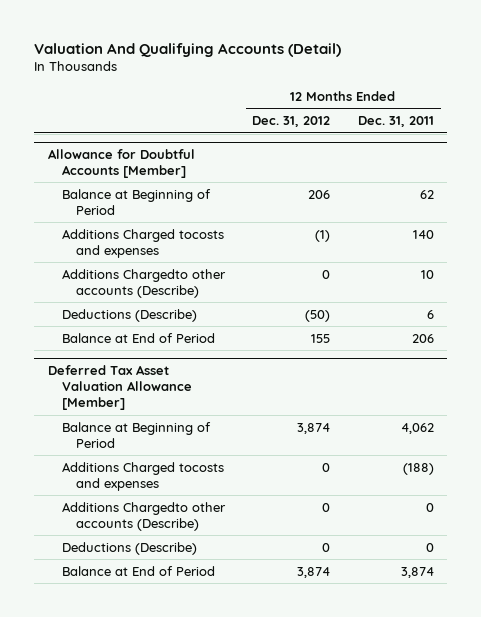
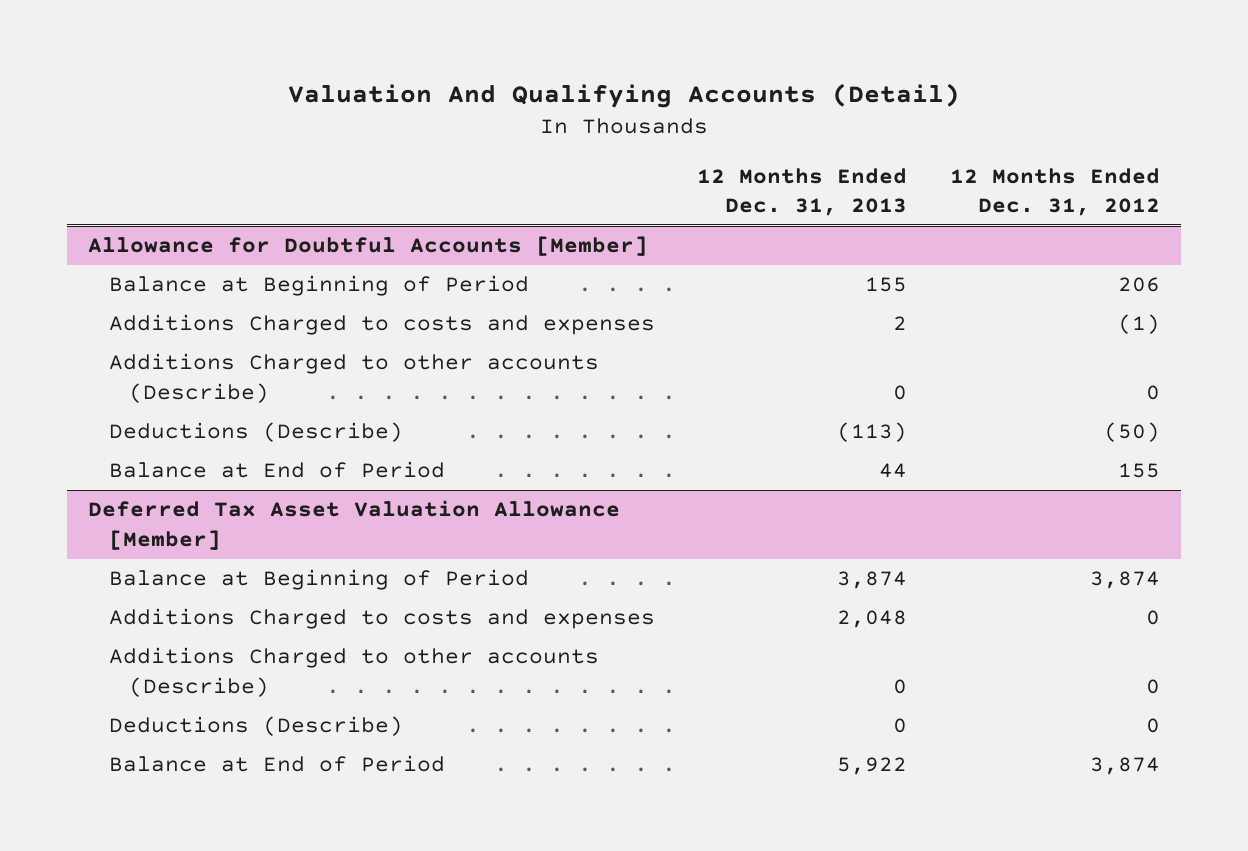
[357,116,434,128] Dec. 31, 2011 -> none
none -> [697,167,908,216] 12 Months Ended Dec. 31, 2013
[61,228,224,258] Additions Charged tocosts and expenses -> [108,314,655,336] Additions Charged to costs and expenses
[61,268,226,298] Additions Chargedto other accounts (Describe) -> [108,353,599,403] Additions Charged to other accounts (Describe)
[61,461,224,491] Additions Charged tocosts and expenses -> [108,608,655,630] Additions Charged to costs and expenses
[61,501,226,531] Additions Chargedto other accounts (Describe) -> [108,647,599,697] Additions Charged to other accounts (Describe)

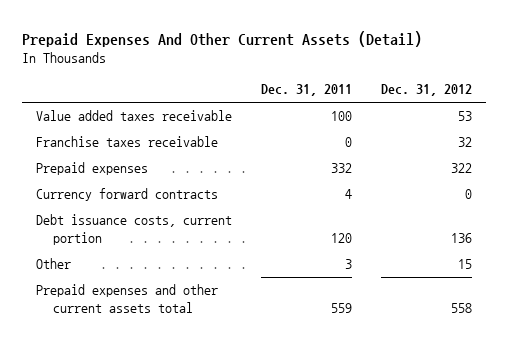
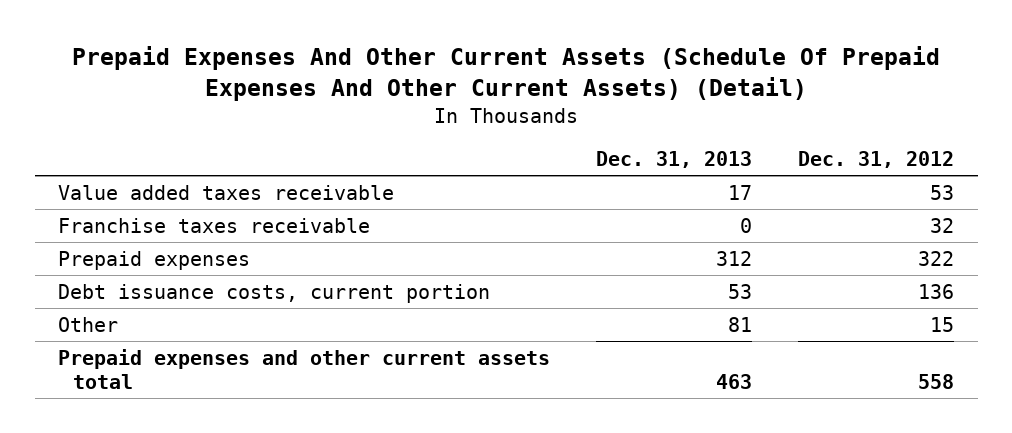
[22,30,423,47] Prepaid Expenses And Other Current Assets (Detail) -> [72,46,941,102] Prepaid Expenses And Other Current Assets (Schedule Of Prepaid Expenses And Other Current Assets) (Detail)
[261,84,353,97] Dec. 31, 2011 -> none
none -> [596,151,753,169] Dec. 31, 2013
[36,188,219,202] Currency forward contracts -> none

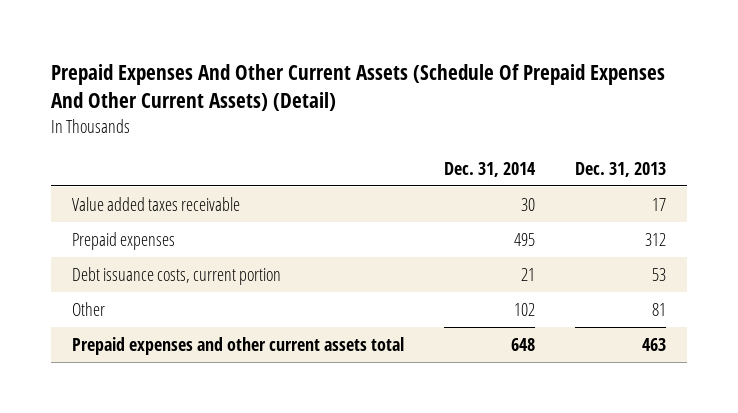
[798,151,955,169] Dec. 31, 2012 -> none
none -> [444,161,537,177] Dec. 31, 2014
[57,217,370,233] Franchise taxes receivable -> none

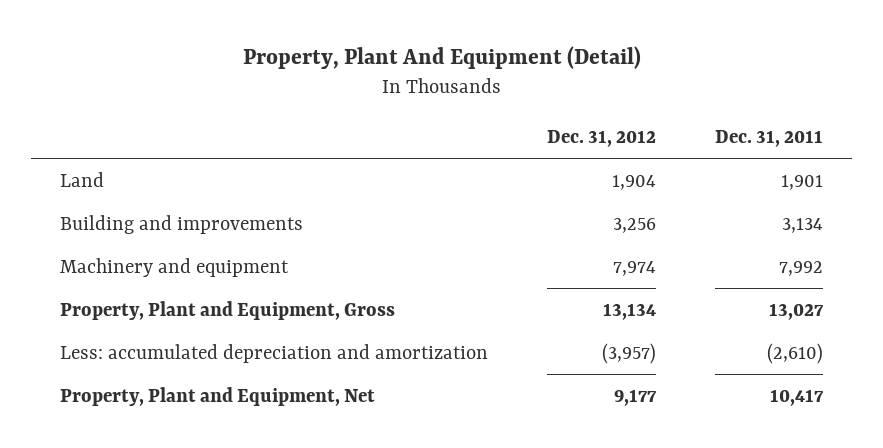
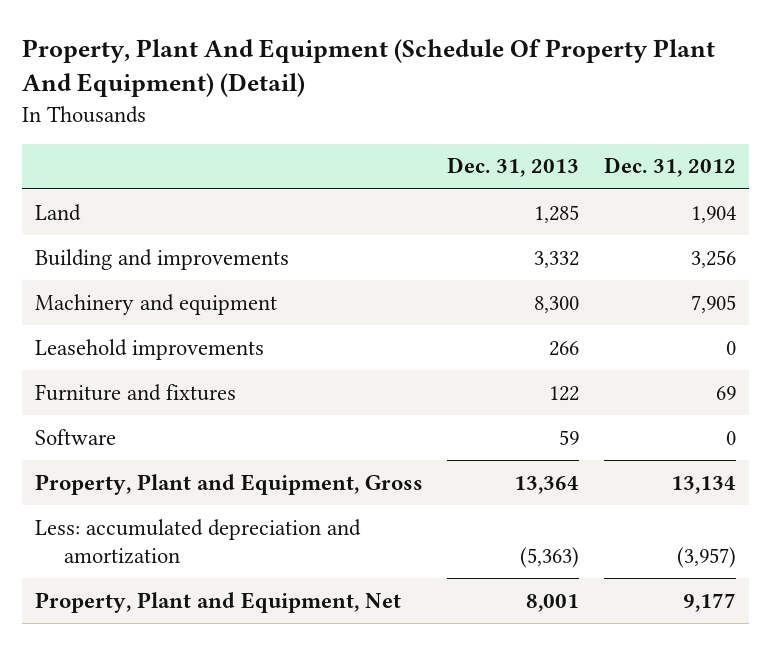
[242,46,641,70] Property, Plant And Equipment (Detail) -> [22,38,716,98] Property, Plant And Equipment (Schedule Of Property Plant And Equipment) (Detail)
[714,129,823,147] Dec. 31, 2011 -> none
none -> [447,157,580,178] Dec. 31, 2013
[613,260,657,276] 7,974 -> [691,294,737,313] 7,905
none -> [34,338,264,360] Leasehold improvements
none -> [34,383,236,401] Furniture and fixtures
none -> [34,428,116,445] Software

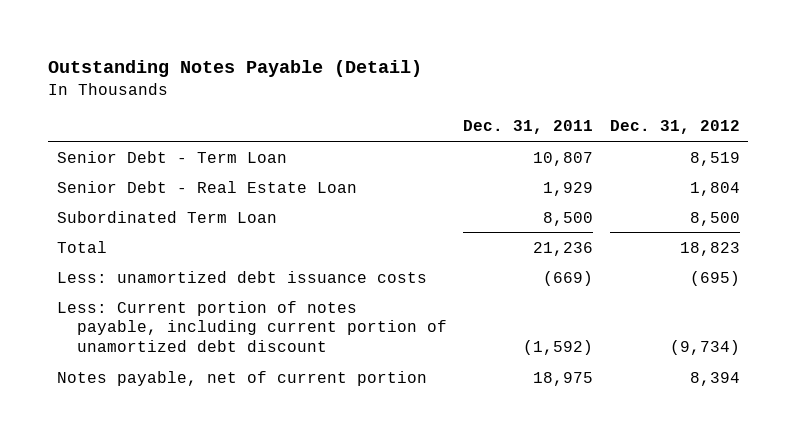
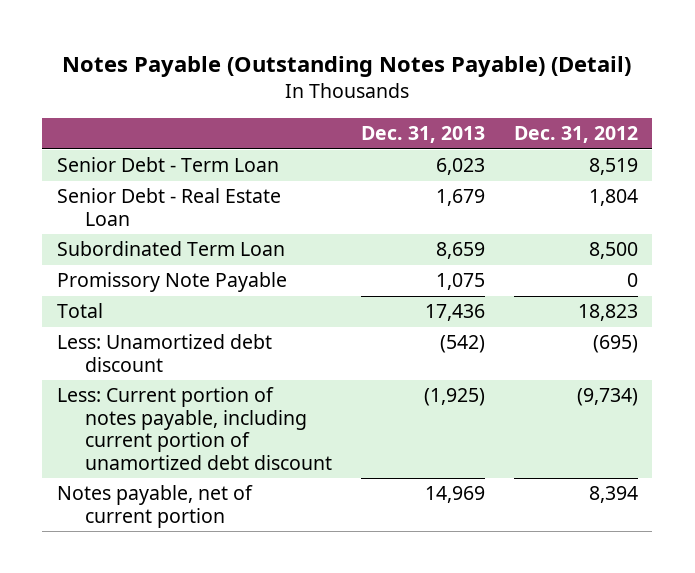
[48,60,423,78] Outstanding Notes Payable (Detail) -> [62,56,632,78] Notes Payable (Outstanding Notes Payable) (Detail)
[463,120,594,135] Dec. 31, 2011 -> none
none -> [361,126,486,144] Dec. 31, 2013
none -> [56,272,287,293] Promissory Note Payable
[56,270,427,283] Less: unamortized debt issuance costs -> [56,334,272,372] Less: Unamortized debt discount

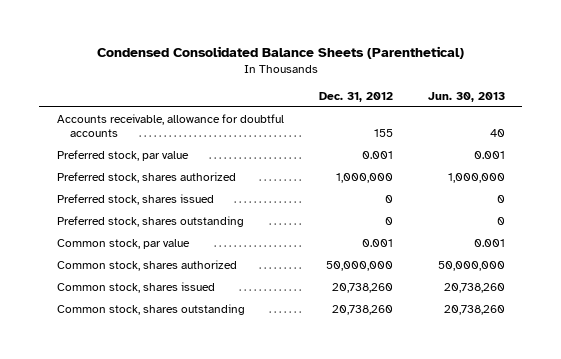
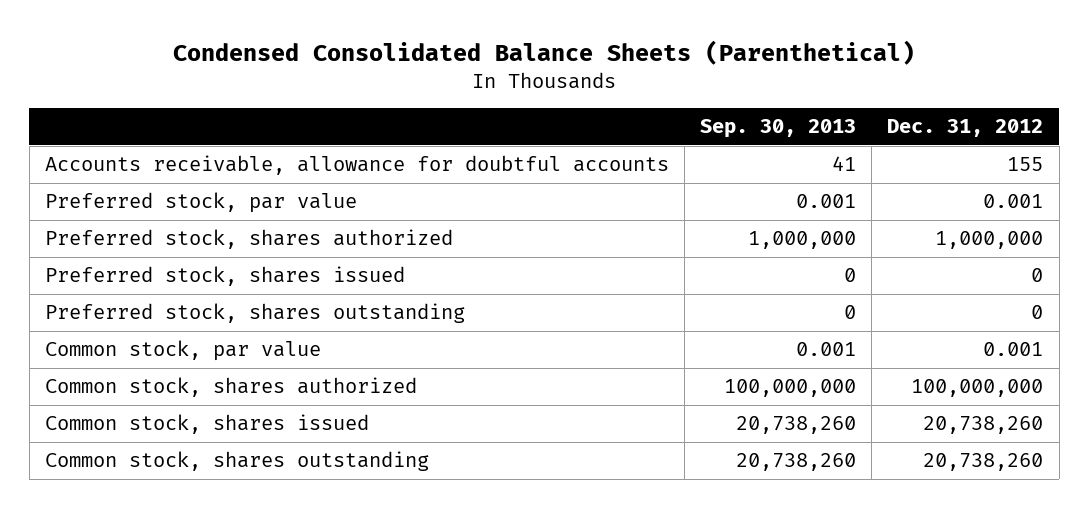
[427,92,505,103] Jun. 30, 2013 -> none
none -> [700,119,857,139] Sep. 30, 2013
[325,260,393,271] 50,000,000 -> [911,379,1044,398] 100,000,000

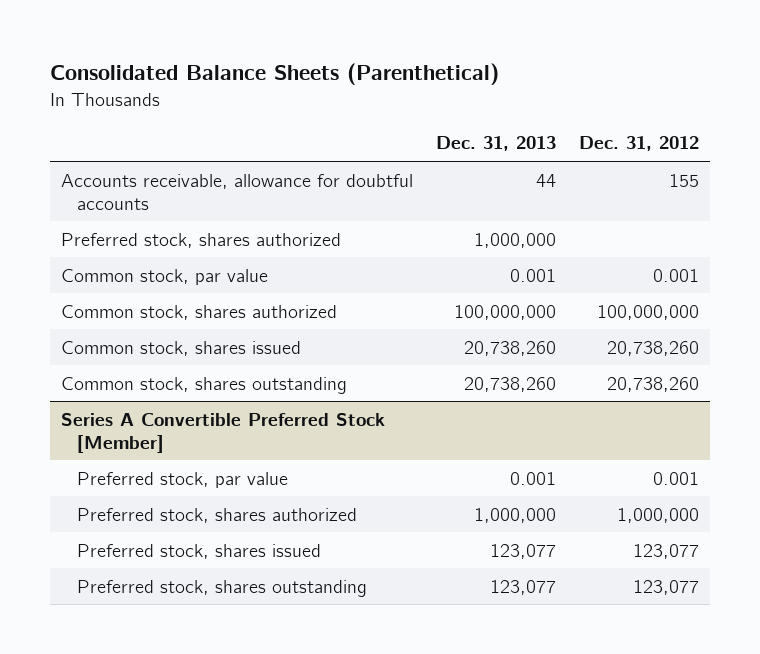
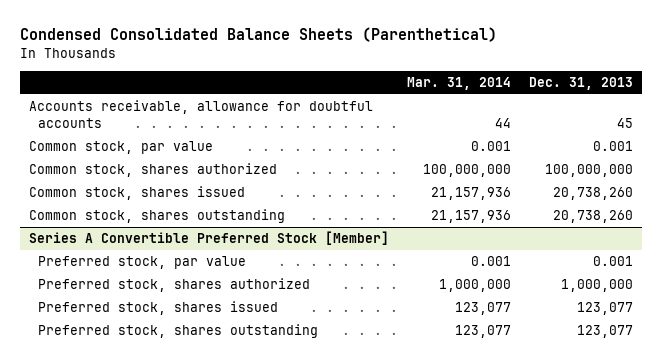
[50,62,500,85] Consolidated Balance Sheets (Parenthetical) -> [19,27,497,43] Condensed Consolidated Balance Sheets (Parenthetical)
[578,136,699,152] Dec. 31, 2012 -> none
none -> [406,76,511,90] Mar. 31, 2014
[61,232,342,248] Preferred stock, shares authorized -> none
[536,173,557,187] 44 -> [616,118,633,129] 45

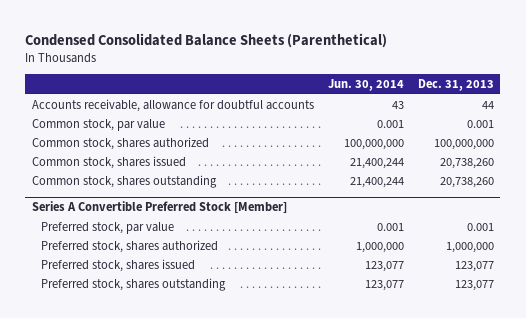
[406,76,511,90] Mar. 31, 2014 -> none
none -> [327,79,404,92] Jun. 30, 2014
[616,118,633,129] 45 -> [481,100,494,109] 44

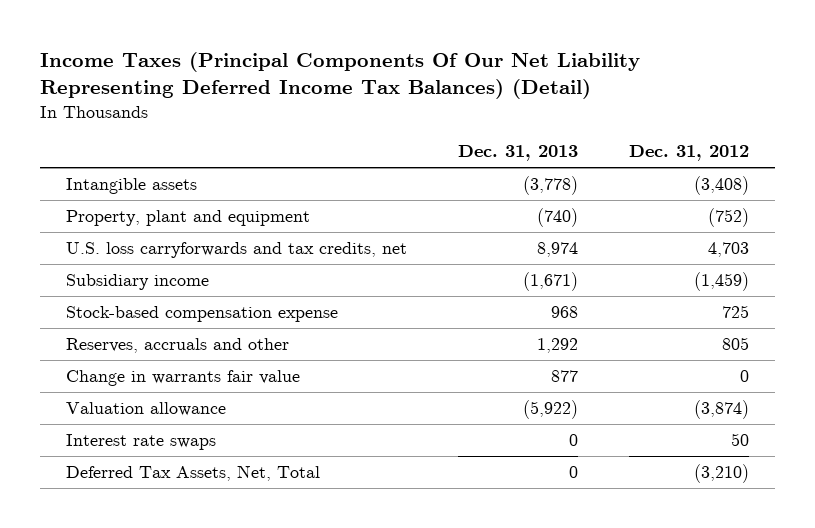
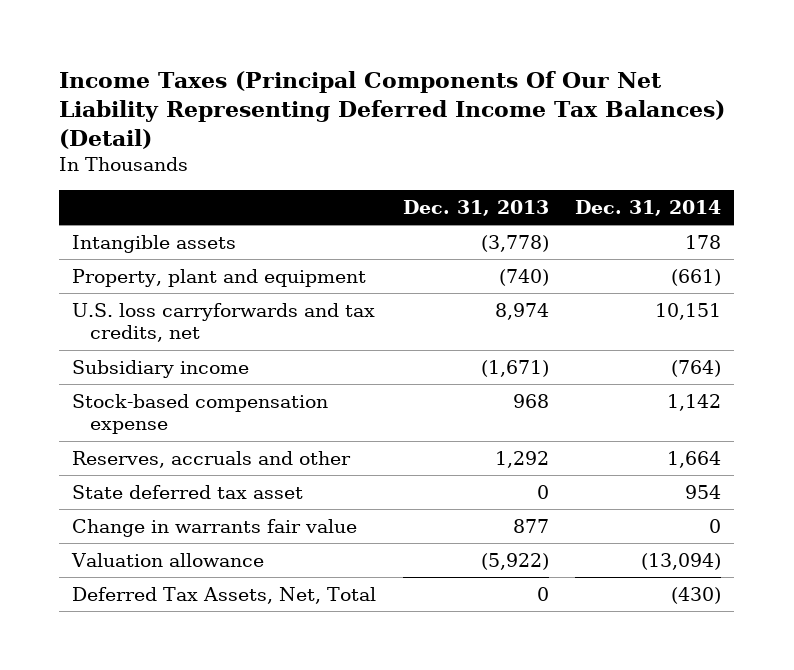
[629,145,750,162] Dec. 31, 2012 -> none
none -> [575,200,722,217] Dec. 31, 2014
none -> [72,484,304,499] State deferred tax asset
[65,434,216,451] Interest rate swaps -> none

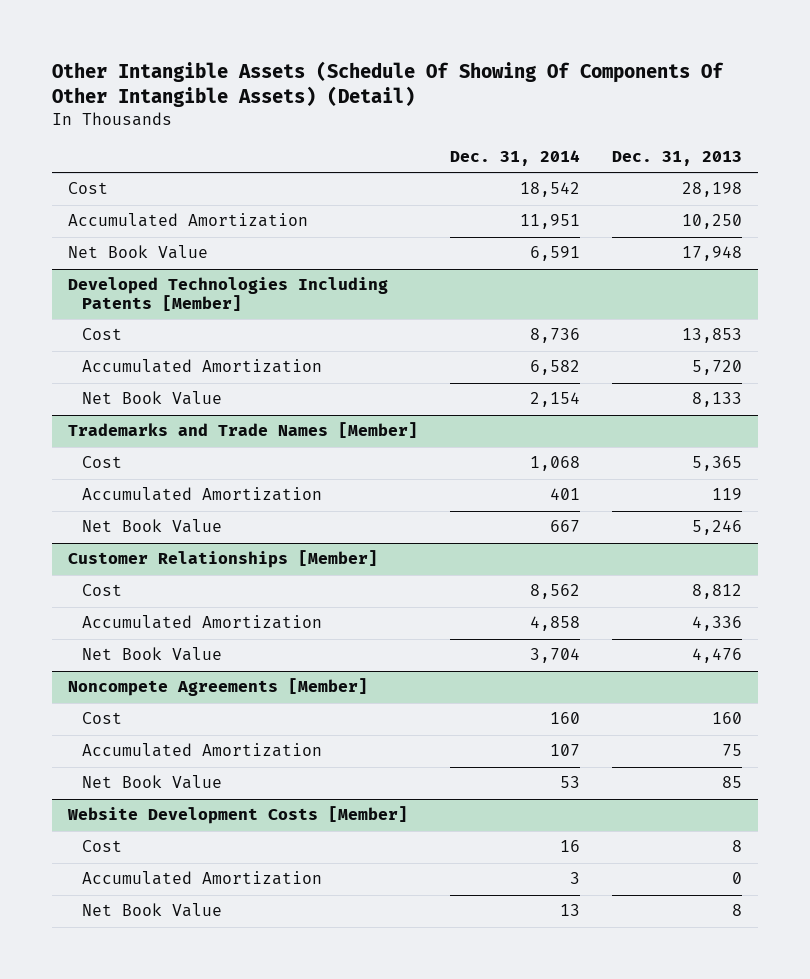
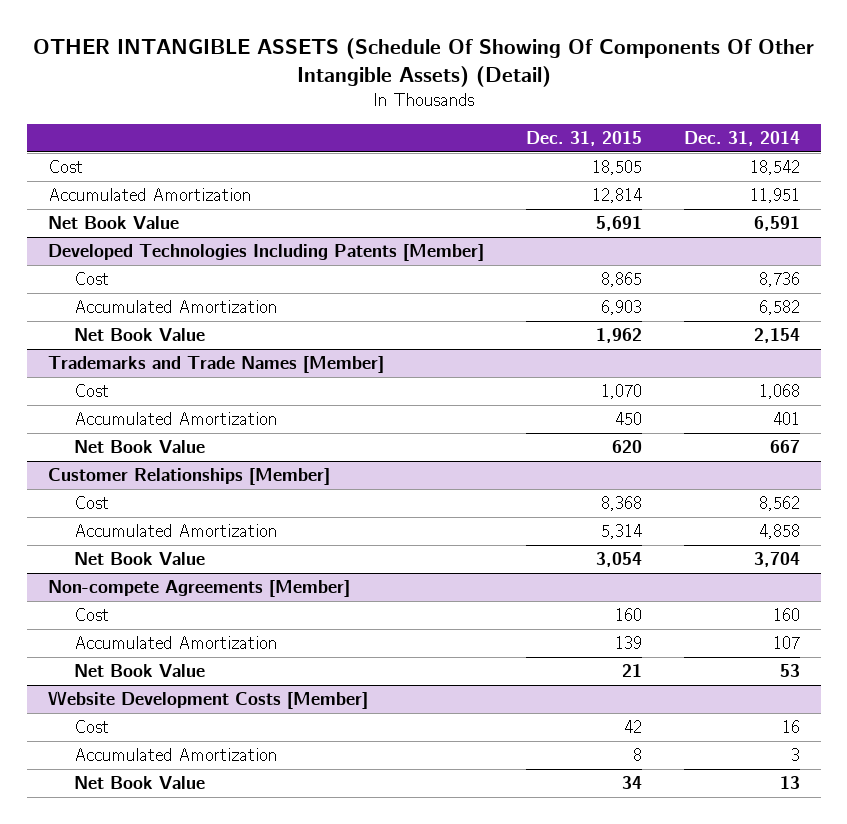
[52,60,725,107] Other Intangible Assets (Schedule Of Showing Of Components Of Other Intangible Assets) (Detail) -> [32,38,814,87] OTHER INTANGIBLE ASSETS (Schedule Of Showing Of Components Of Other Intangible Assets) (Detail)
[611,151,742,167] Dec. 31, 2013 -> none
none -> [525,130,642,146] Dec. 31, 2015
[68,678,369,697] Noncompete Agreements [Member] -> [47,580,350,598] Non-compete Agreements [Member]

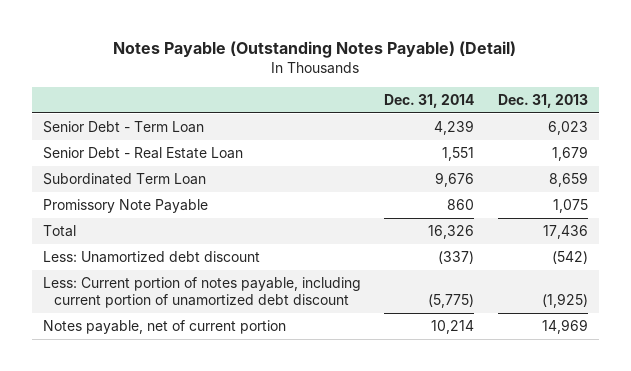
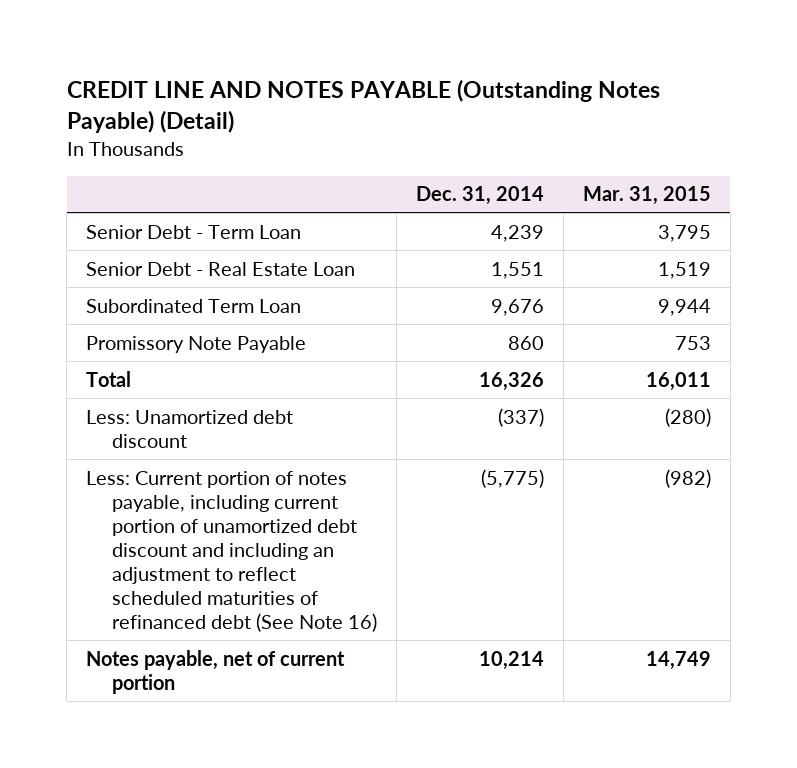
[113,40,517,58] Notes Payable (Outstanding Notes Payable) (Detail) -> [66,78,660,133] CREDIT LINE AND NOTES PAYABLE (Outstanding Notes Payable) (Detail)
[497,93,588,108] Dec. 31, 2013 -> none
none -> [582,186,711,206] Mar. 31, 2015
[43,277,362,309] Less: Current portion of notes payable, including current portion of unamortized debt discount -> [86,470,377,632] Less: Current portion of notes payable, including current portion of unamortized debt discount and including an adjustment to reflect scheduled maturities of refinanced debt (See Note 16)

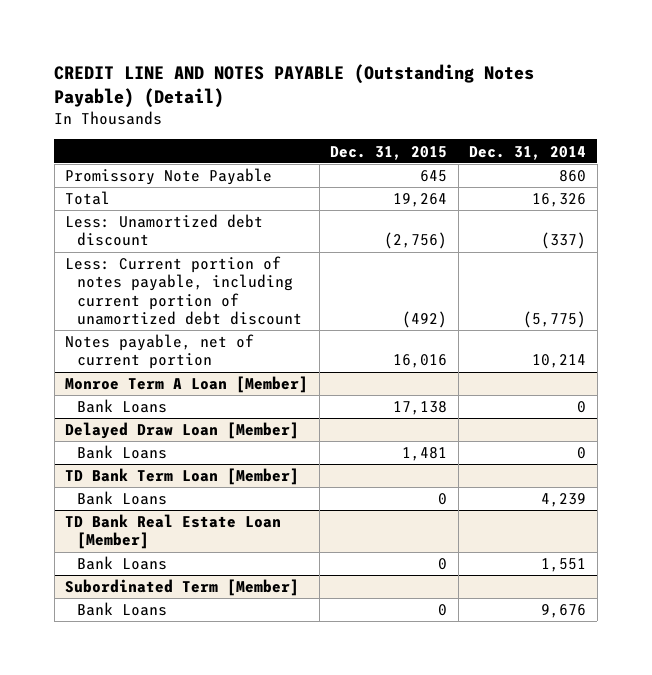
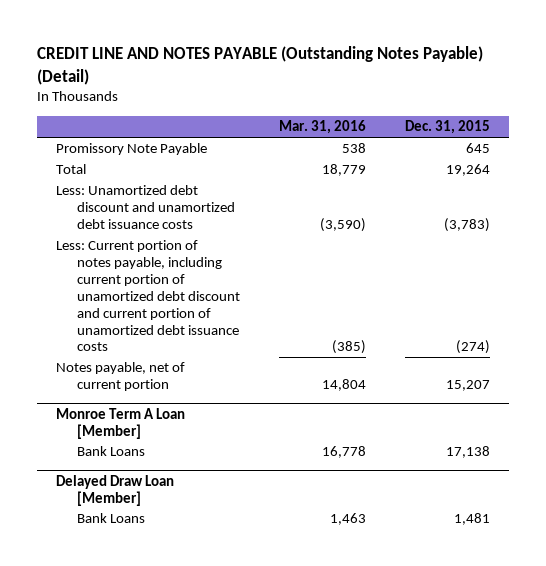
[469,145,587,160] Dec. 31, 2014 -> none
none -> [278,120,366,135] Mar. 31, 2016
[65,214,264,247] Less: Unamortized debt discount -> [56,185,236,230] Less: Unamortized debt discount and unamortized debt issuance costs
[384,232,448,250] (2,756) -> [443,218,490,233] (3,783)
[65,256,302,325] Less: Current portion of notes payable, including current portion of unamortized debt discount -> [56,240,241,352] Less: Current portion of notes payable, including current portion of unamortized debt discount and current portion of unamortized debt issuance costs
[402,310,448,328] (492) -> [455,340,490,355] (274)
[393,354,448,369] 16,016 -> [445,380,490,392] 15,207
[65,468,300,486] TD Bank Term Loan [Member] -> none
[76,491,167,506] Bank Loans -> none
[65,514,282,550] TD Bank Real Estate Loan [Member] -> none
[76,556,167,571] Bank Loans -> none
[65,579,300,597] Subordinated Term [Member] -> none
[76,602,167,617] Bank Loans -> none

